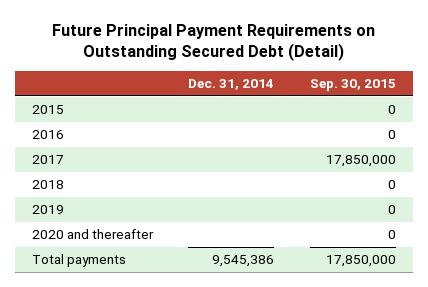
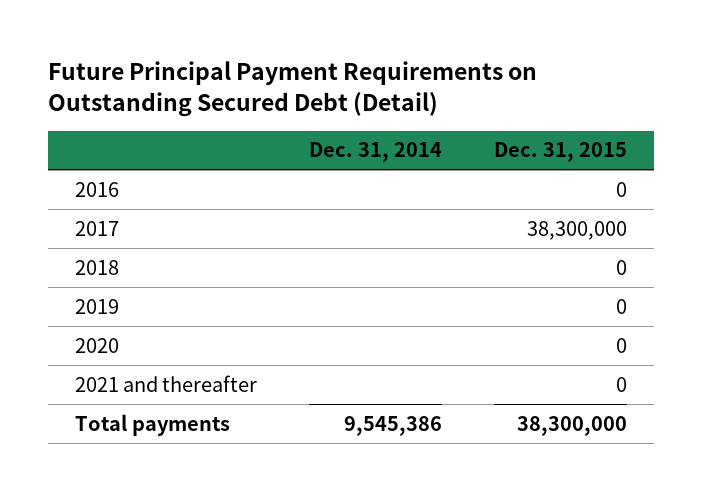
[309,79,396,92] Sep. 30, 2015 -> none
none -> [494,142,628,163] Dec. 31, 2015
[32,105,65,115] 2015 -> none
none -> [74,337,119,353] 2020
[32,229,155,240] 2020 and thereafter -> [74,374,257,392] 2021 and thereafter

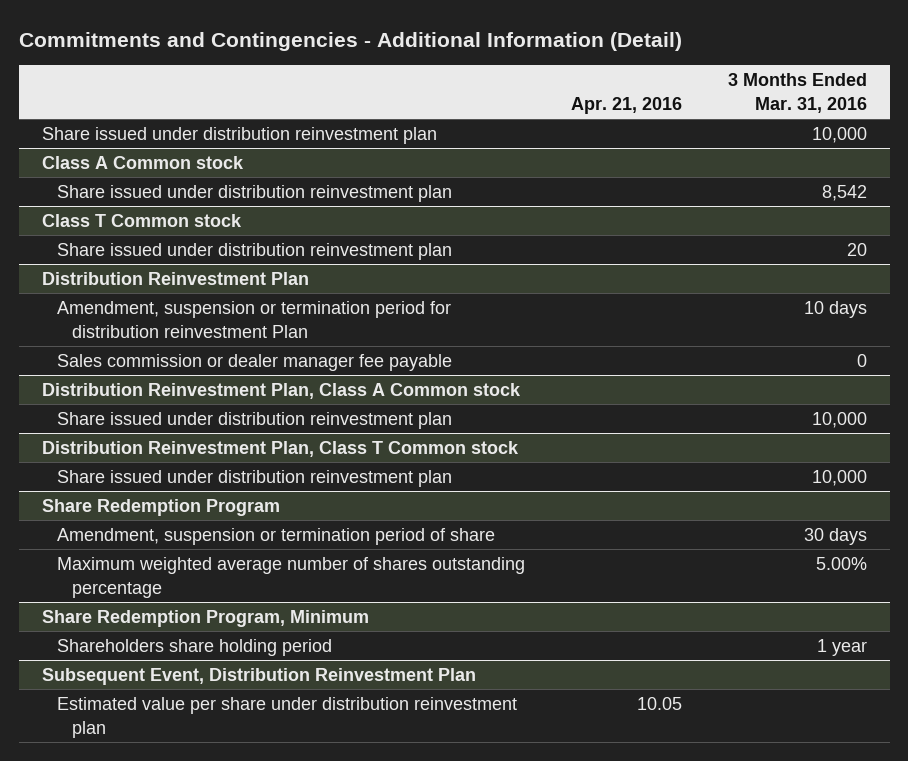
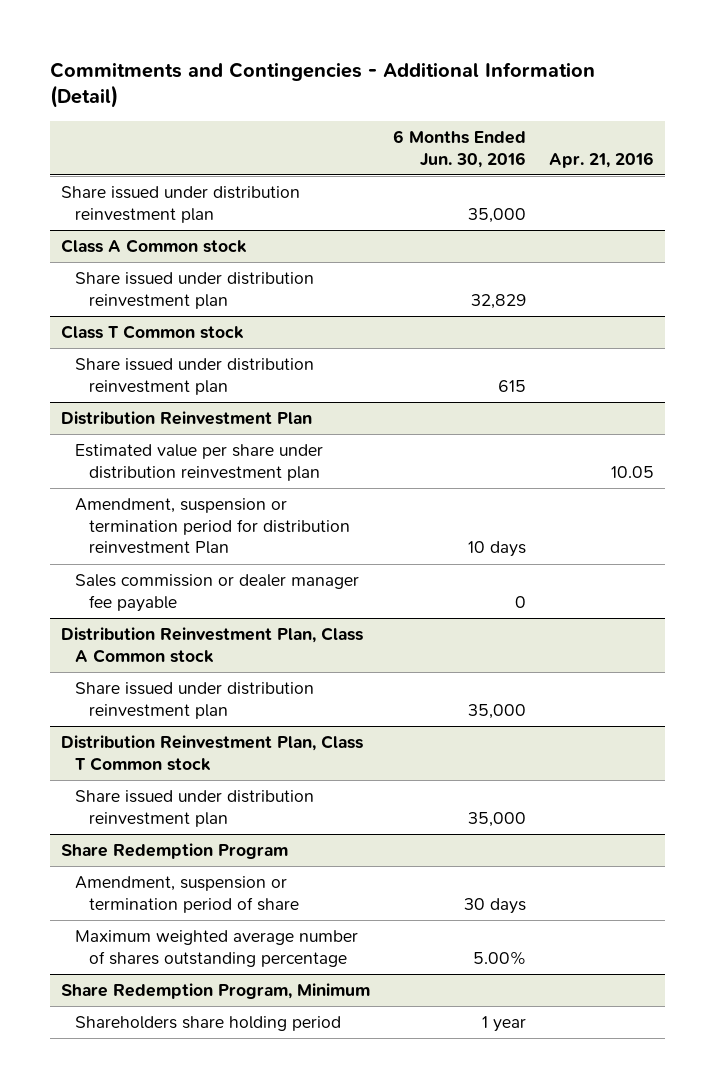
[727,73,867,113] 3 Months Ended Mar. 31, 2016 -> none
none -> [392,129,526,168] 6 Months Ended Jun. 30, 2016
none -> [75,443,324,481] Estimated value per share under distribution reinvestment plan
[41,667,476,685] Subsequent Event, Distribution Reinvestment Plan -> none
[56,696,517,738] Estimated value per share under distribution reinvestment plan -> none

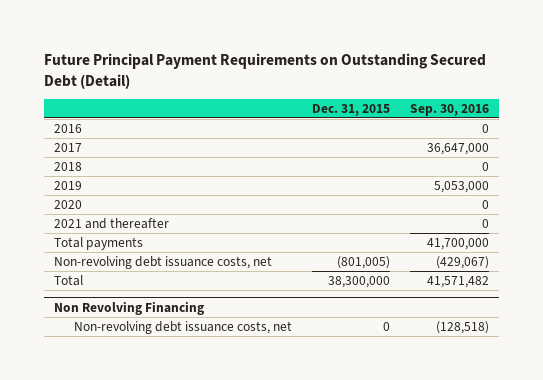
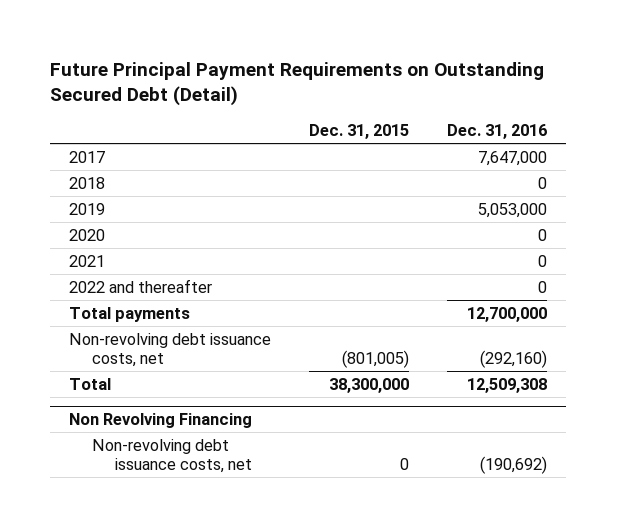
[409,103,489,116] Sep. 30, 2016 -> none
none -> [447,123,548,139] Dec. 31, 2016
[54,123,83,133] 2016 -> none
none -> [69,254,106,267] 2021
[54,217,170,229] 2021 and thereafter -> [69,278,213,293] 2022 and thereafter

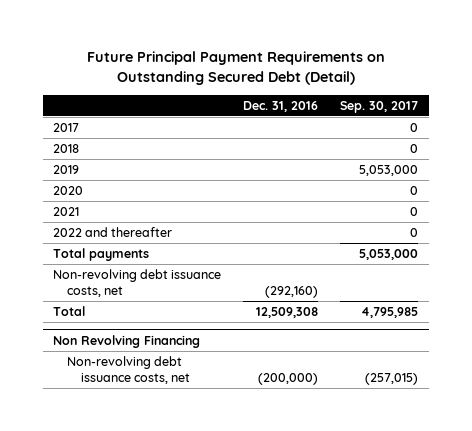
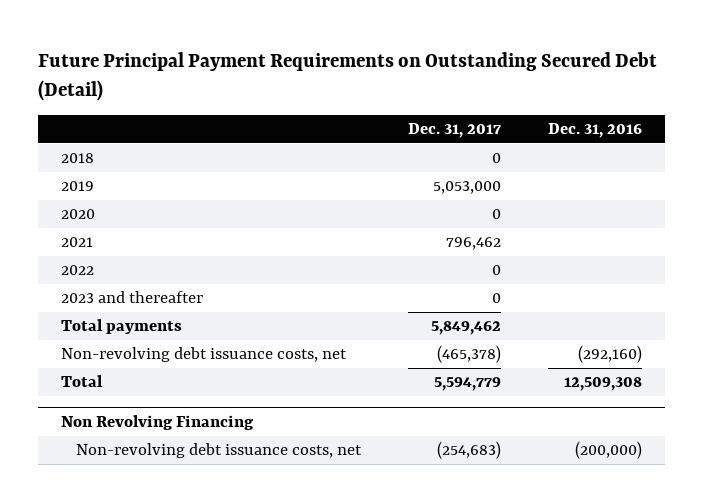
[340,100,419,113] Sep. 30, 2017 -> none
none -> [408,123,502,139] Dec. 31, 2017
[53,122,80,132] 2017 -> none
none -> [61,265,95,276] 2022
[53,226,173,237] 2022 and thereafter -> [61,291,204,304] 2023 and thereafter

